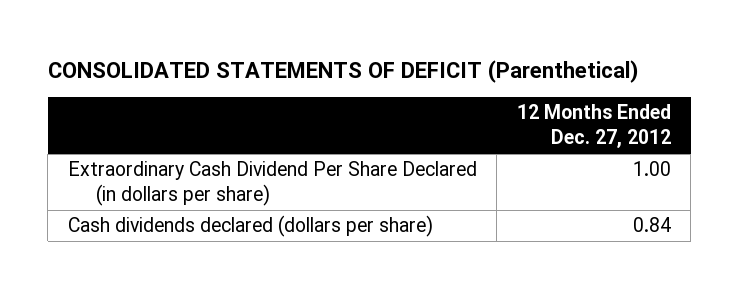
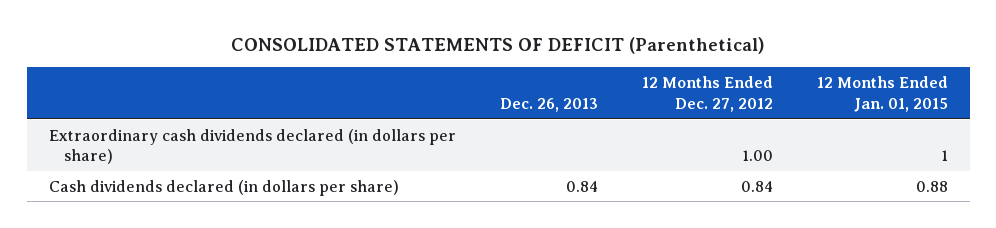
none -> [499,97,598,112] Dec. 26, 2013
none -> [816,76,948,112] 12 Months Ended Jan. 01, 2015
[67,161,477,207] Extraordinary Cash Dividend Per Share Declared (in dollars per share) -> [48,128,456,165] Extraordinary cash dividends declared (in dollars per share)
[67,215,433,238] Cash dividends declared (dollars per share) -> [48,179,399,196] Cash dividends declared (in dollars per share)

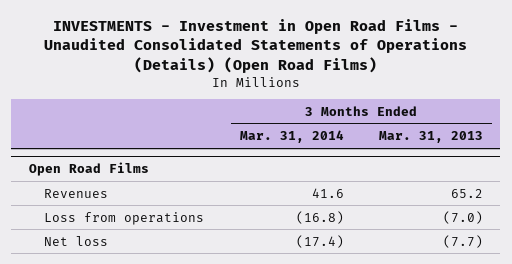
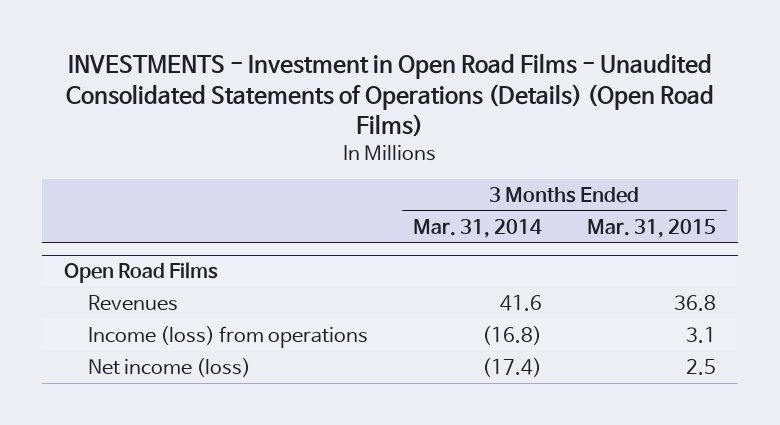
[378,131,483,144] Mar. 31, 2013 -> none
none -> [586,218,716,238] Mar. 31, 2015
[44,211,205,225] Loss from operations -> [87,325,368,348] Income (loss) from operations
[44,235,109,246] Net loss -> [87,357,251,377] Net income (loss)

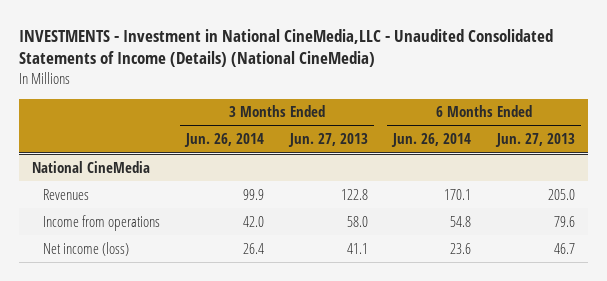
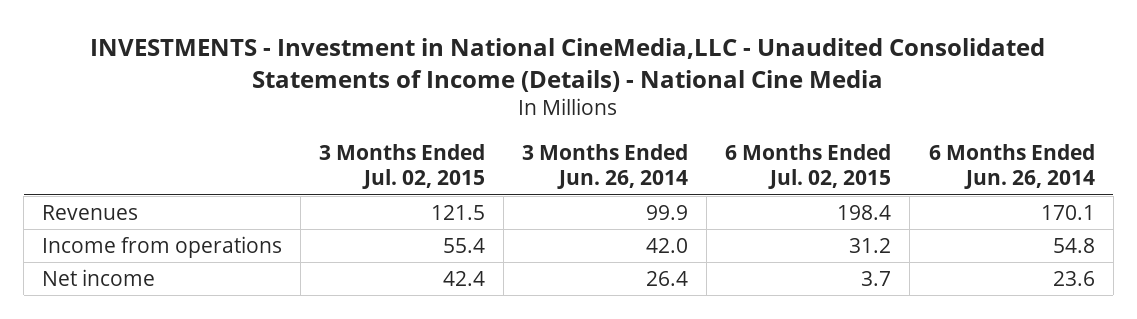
[19,28,554,68] INVESTMENTS - Investment in National CineMedia,LLC - Unaudited Consolidated Statements of Income (Details) (National CineMedia) -> [90,37,1046,92] INVESTMENTS - Investment in National CineMedia,LLC - Unaudited Consolidated Statements of Income (Details) - National Cine Media
[287,133,368,148] Jun. 27, 2013 -> none
[494,133,575,148] Jun. 27, 2013 -> none
none -> [319,144,486,190] 3 Months Ended Jul. 02, 2015
none -> [725,144,892,190] 6 Months Ended Jul. 02, 2015
[31,160,150,173] National CineMedia -> none
[43,241,130,256] Net income (loss) -> [42,268,156,286] Net income

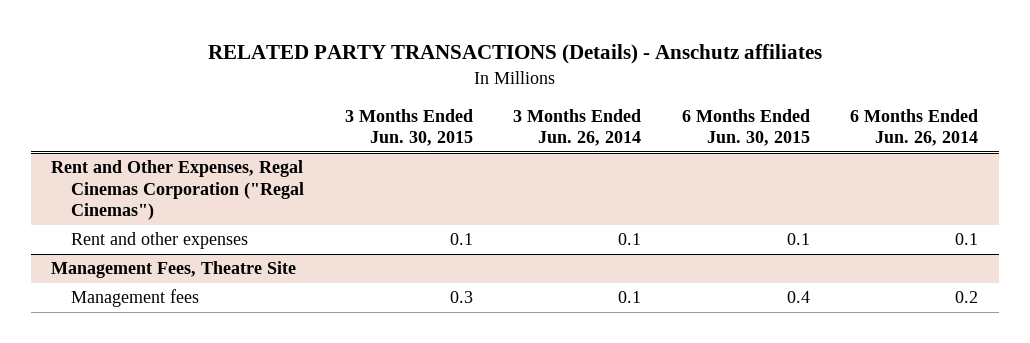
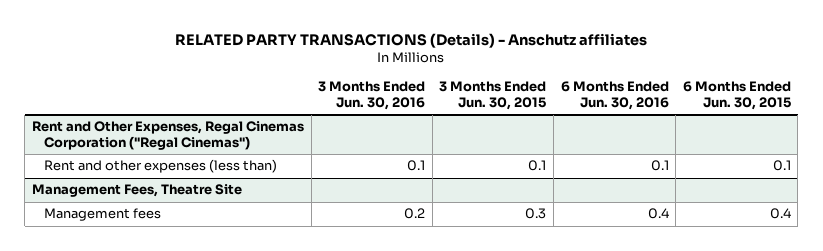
[513,108,642,147] 3 Months Ended Jun. 26, 2014 -> none
[850,108,979,147] 6 Months Ended Jun. 26, 2014 -> none
none -> [318,81,426,111] 3 Months Ended Jun. 30, 2016
none -> [560,81,669,111] 6 Months Ended Jun. 30, 2016
[71,232,249,250] Rent and other expenses -> [44,159,278,174] Rent and other expenses (less than)

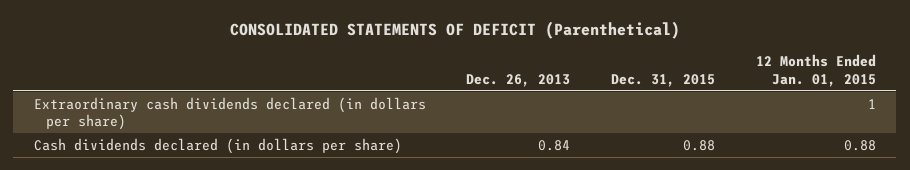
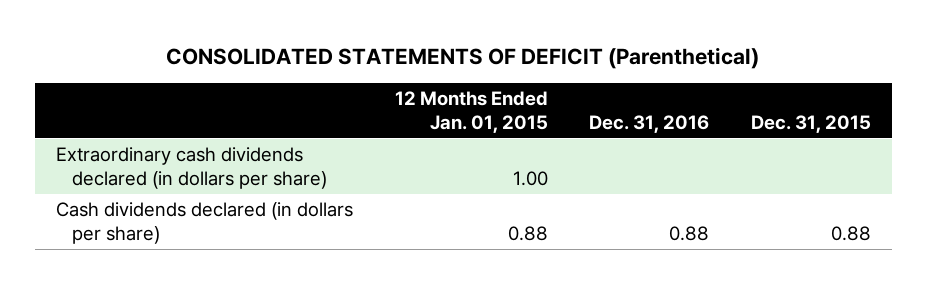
[466,73,571,87] Dec. 26, 2013 -> none
none -> [589,115,710,134] Dec. 31, 2016
[867,99,876,110] 1 -> [512,171,548,187] 1.00

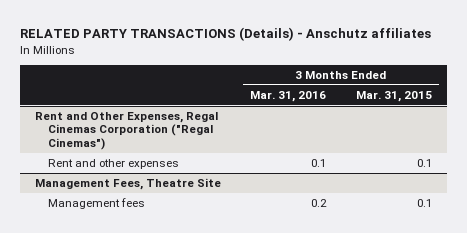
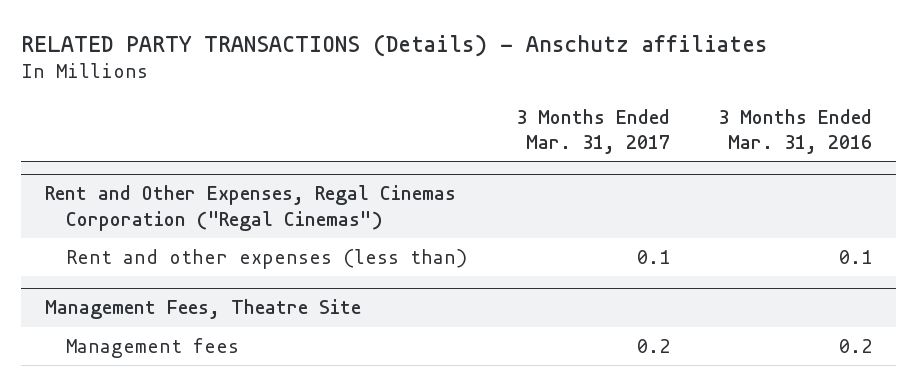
[355,90,432,102] Mar. 31, 2015 -> none
none -> [515,109,670,155] 3 Months Ended Mar. 31, 2017
[47,159,179,170] Rent and other expenses -> [66,248,468,269] Rent and other expenses (less than)

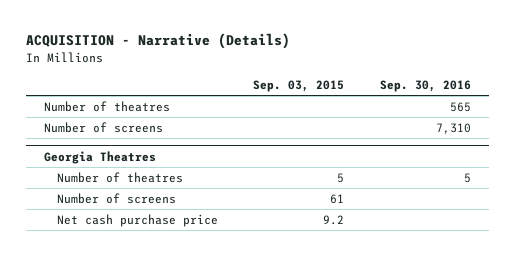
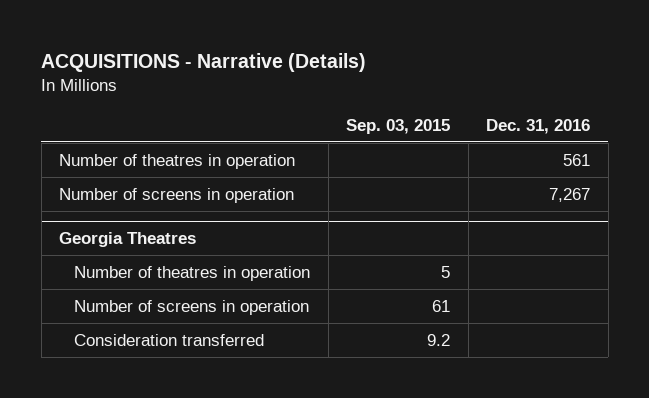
[26,33,291,50] ACQUISITION - Narrative (Details) -> [41,52,367,72] ACQUISITIONS - Narrative (Details)
[379,79,471,92] Sep. 30, 2016 -> none
none -> [486,118,591,134] Dec. 31, 2016
[43,101,170,113] Number of theatres -> [59,153,296,169] Number of theatres in operation
[43,122,163,134] Number of screens -> [59,187,295,203] Number of screens in operation
[57,172,184,184] Number of theatres -> [73,265,310,281] Number of theatres in operation
[57,193,177,205] Number of screens -> [73,299,309,315] Number of screens in operation
[57,214,219,228] Net cash purchase price -> [73,333,264,346] Consideration transferred

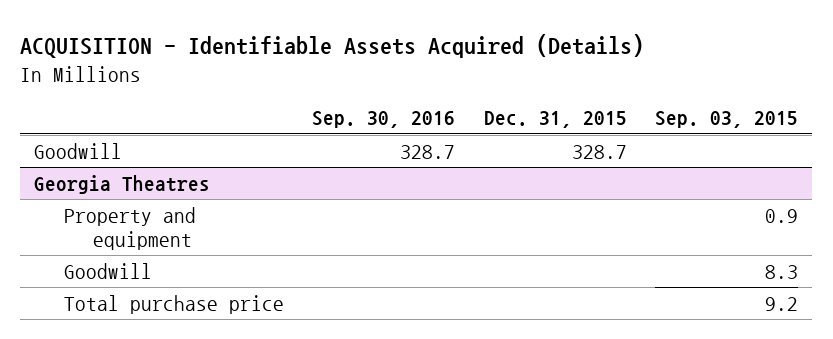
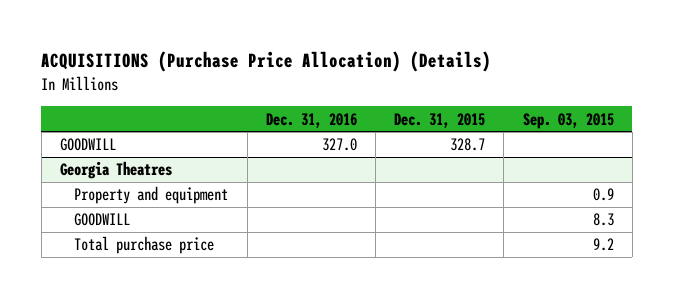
[20,33,645,58] ACQUISITION - Identifiable Assets Acquired (Details) -> [41,51,492,73] ACQUISITIONS (Purchase Price Allocation) (Details)
[312,111,456,129] Sep. 30, 2016 -> none
none -> [265,112,357,128] Dec. 31, 2016
[34,142,123,159] Goodwill -> [59,138,116,152] GOODWILL
[63,262,152,279] Goodwill -> [74,213,131,227] GOODWILL

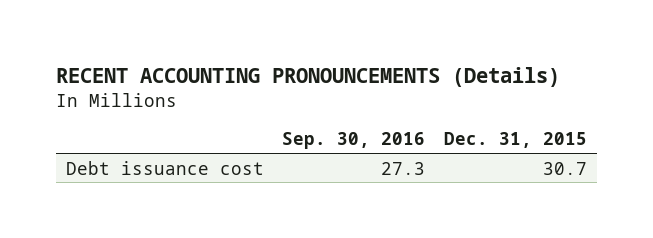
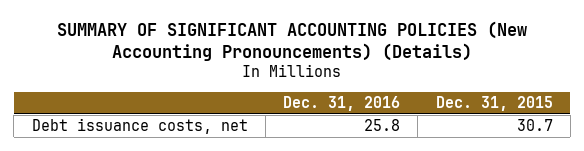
[56,67,561,88] RECENT ACCOUNTING PRONOUNCEMENTS (Details) -> [57,21,528,62] SUMMARY OF SIGNIFICANT ACCOUNTING POLICIES (New Accounting Pronouncements) (Details)
[282,132,426,150] Sep. 30, 2016 -> none
none -> [283,95,401,111] Dec. 31, 2016
[65,160,264,175] Debt issuance cost -> [31,118,248,135] Debt issuance costs, net

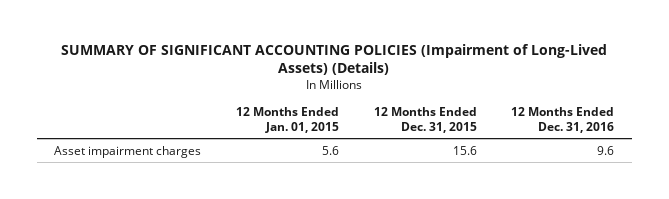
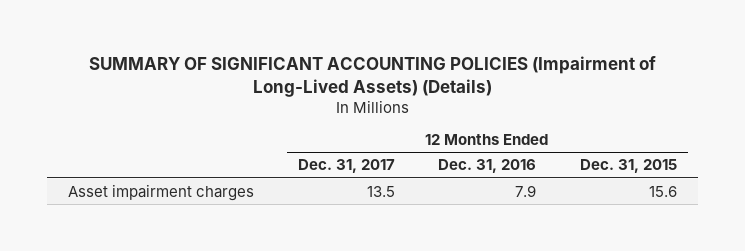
[236,107,340,133] 12 Months Ended Jan. 01, 2015 -> none
none -> [297,159,395,174] Dec. 31, 2017
[597,145,615,155] 9.6 -> [515,184,537,197] 7.9

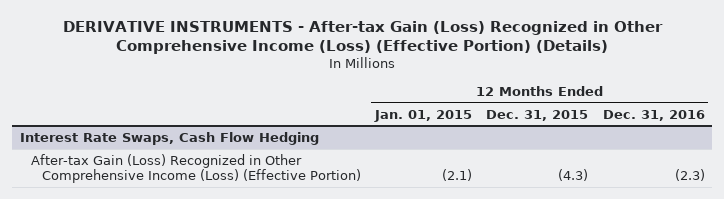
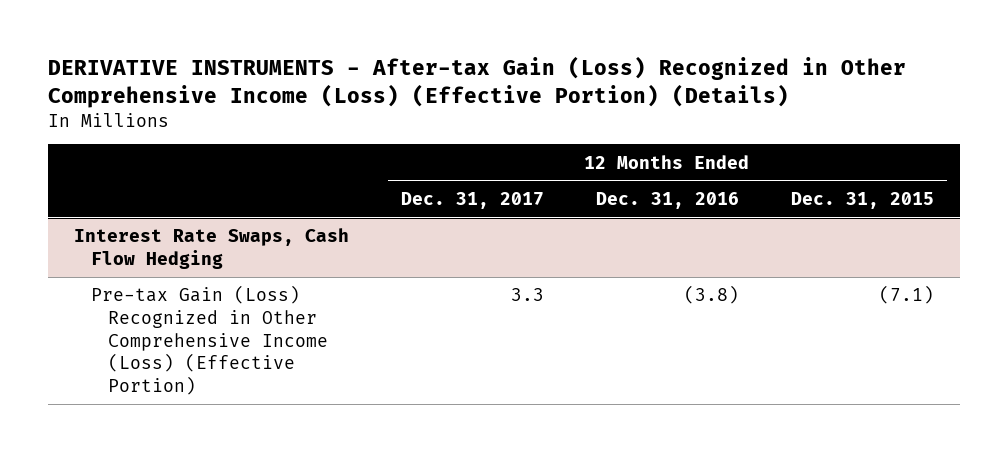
[373,109,472,122] Jan. 01, 2015 -> none
none -> [400,191,544,209] Dec. 31, 2017
[30,153,361,184] After-tax Gain (Loss) Recognized in Other Comprehensive Income (Loss) (Effective Portion) -> [90,285,329,395] Pre-tax Gain (Loss) Recognized in Other Comprehensive Income (Loss) (Effective Portion)
[558,169,589,182] (4.3) -> [879,285,935,305] (7.1)
[674,169,705,182] (2.3) -> [683,285,739,305] (3.8)

